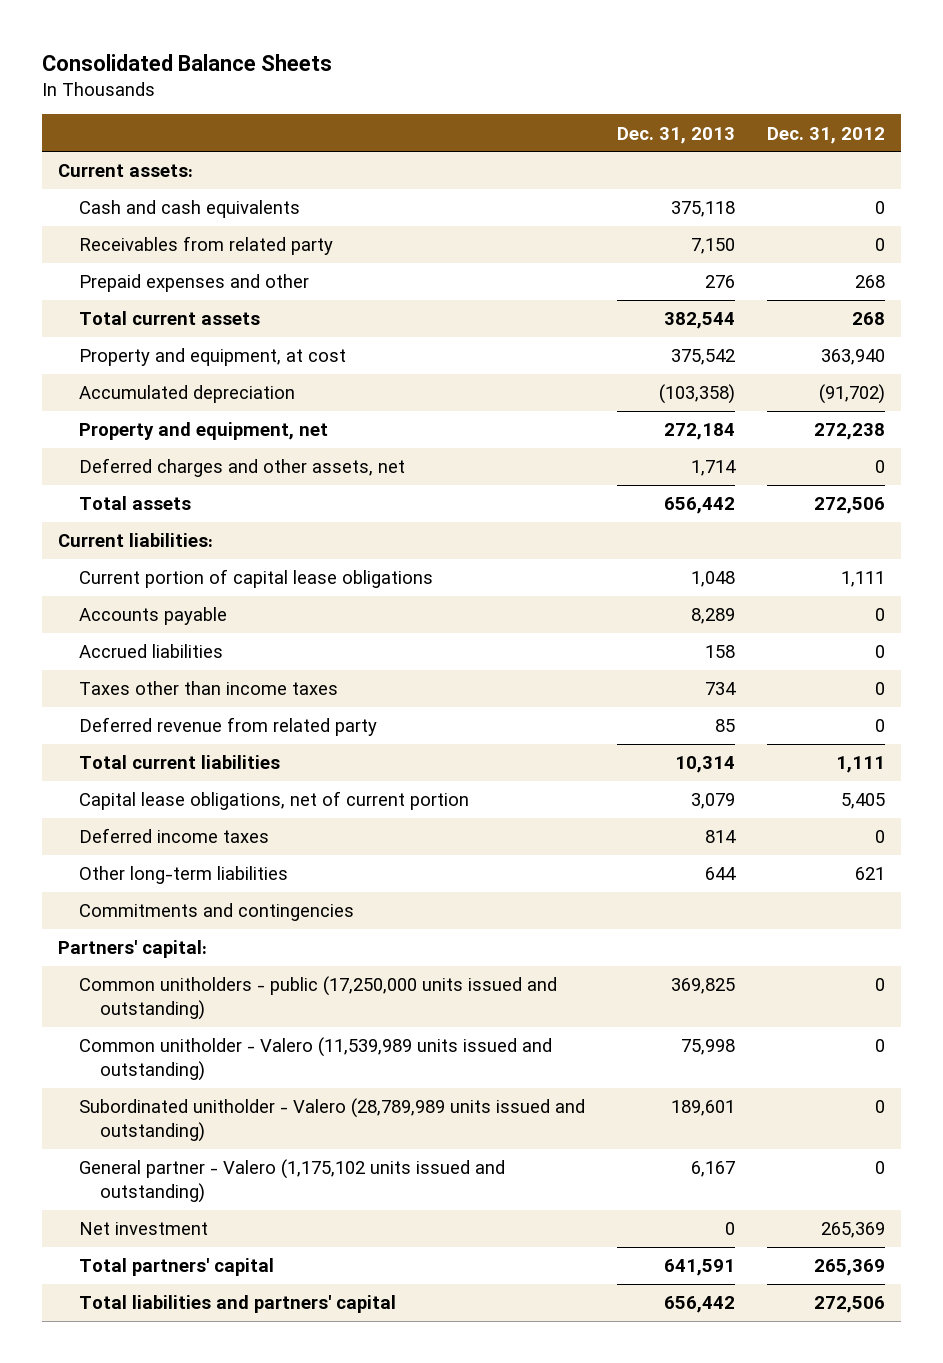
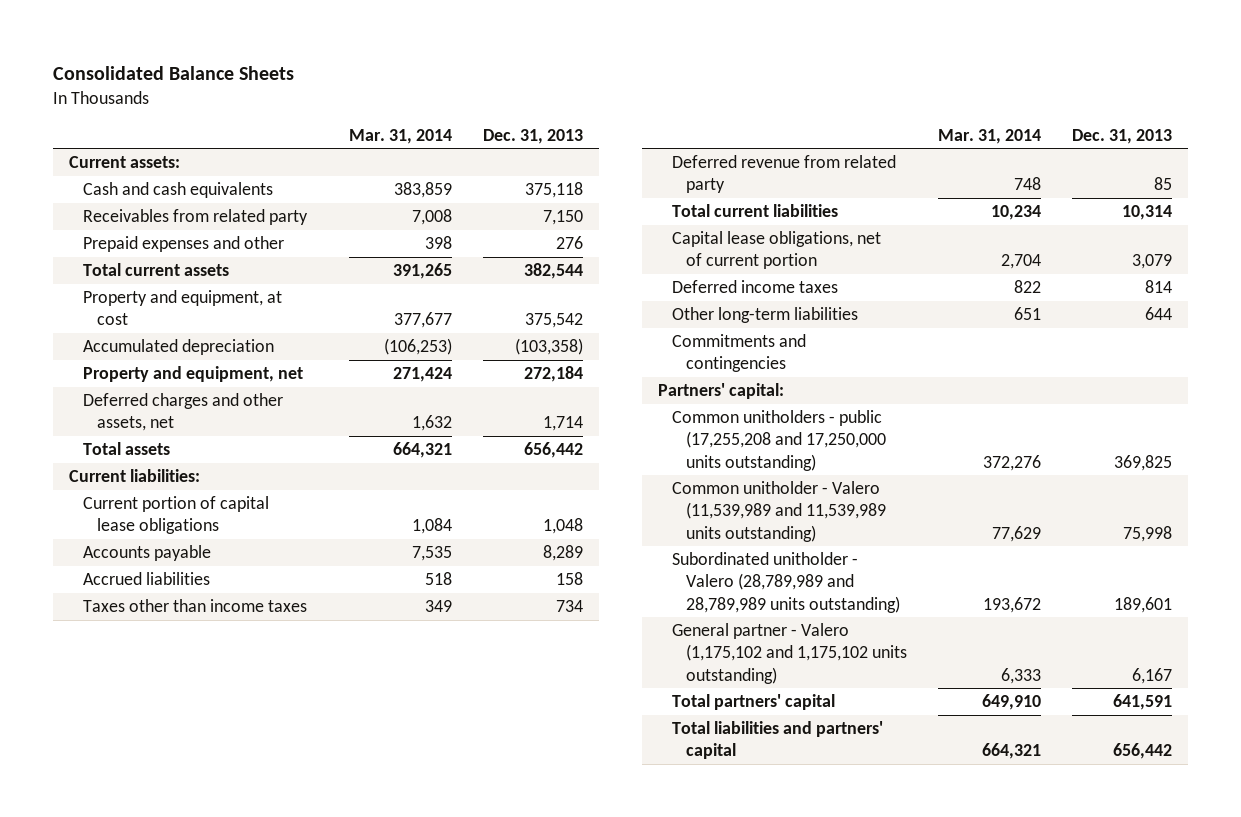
[767,126,886,144] Dec. 31, 2012 -> none
none -> [349,128,453,144] Mar. 31, 2014
[79,1222,209,1236] Net investment -> none
[79,976,558,1020] Common unitholders - public (17,250,000 units issued and outstanding) -> [672,410,887,471] Common unitholders - public (17,255,208 and 17,250,000 units outstanding)
[79,1037,553,1081] Common unitholder - Valero (11,539,989 units issued and outstanding) -> [672,481,887,542] Common unitholder - Valero (11,539,989 and 11,539,989 units outstanding)
[79,1098,586,1142] Subordinated unitholder - Valero (28,789,989 units issued and outstanding) -> [672,552,901,613] Subordinated unitholder - Valero (28,789,989 and 28,789,989 units outstanding)
[79,1159,506,1203] General partner - Valero (1,175,102 units issued and outstanding) -> [672,623,908,684] General partner - Valero (1,175,102 and 1,175,102 units outstanding)

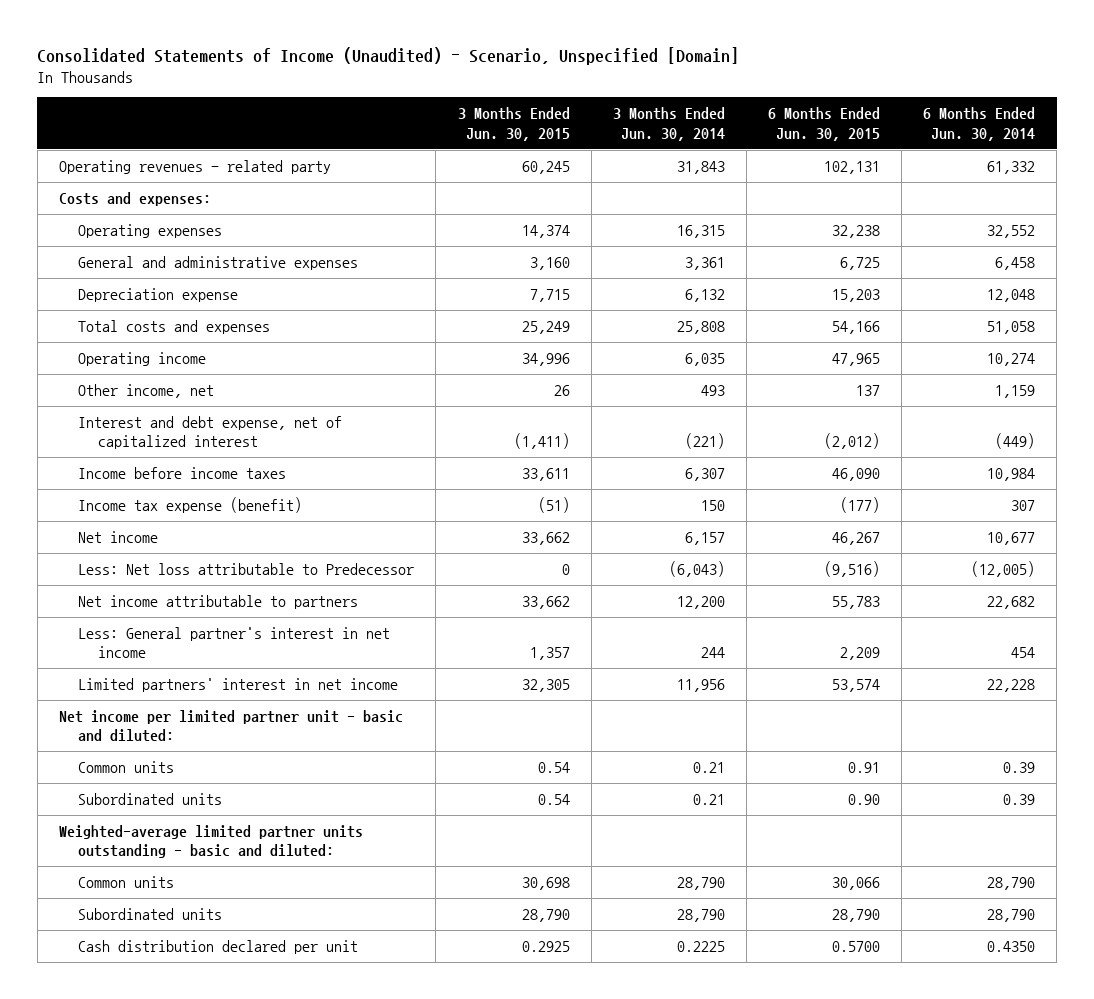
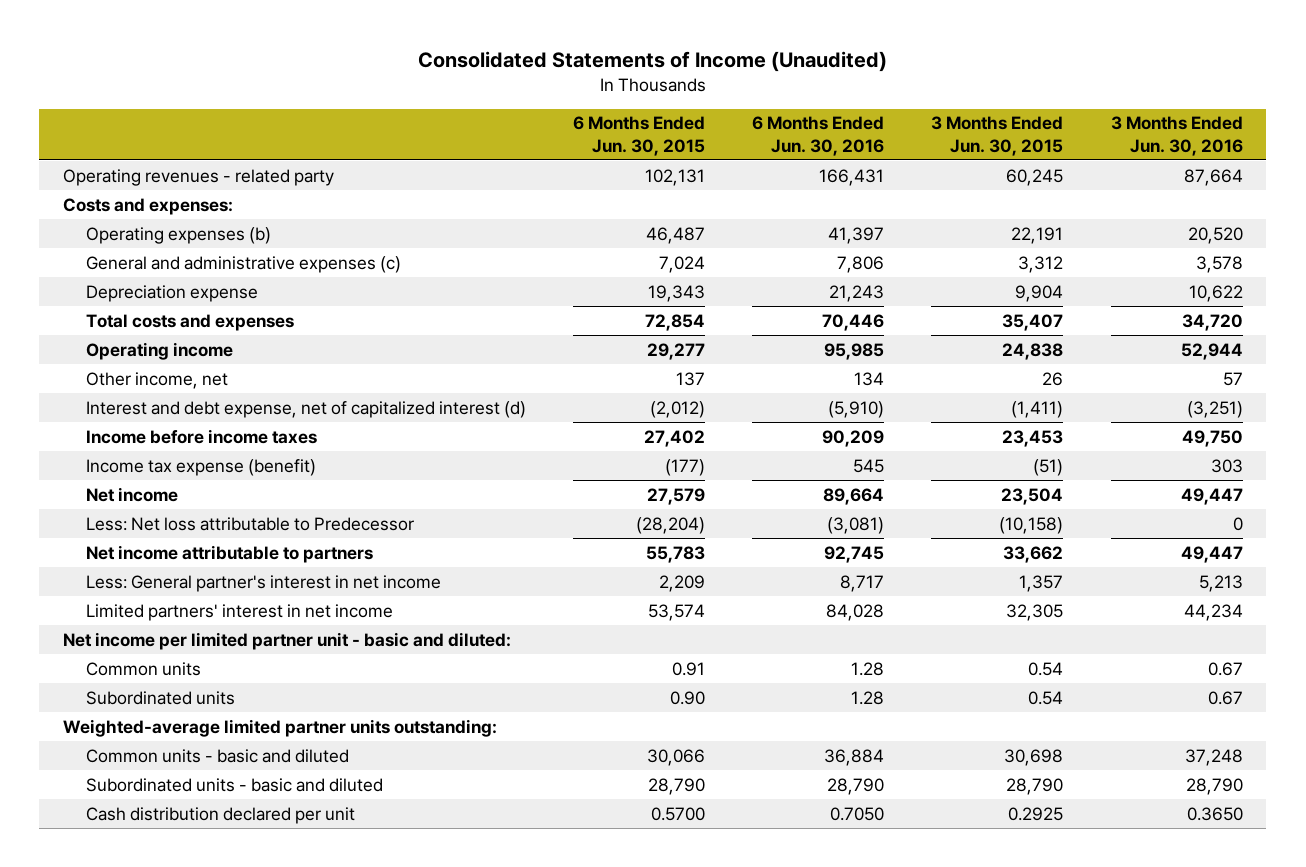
[37,47,740,66] Consolidated Statements of Income (Unaudited) - Scenario, Unspecified [Domain] -> [417,50,887,72] Consolidated Statements of Income (Unaudited)
[612,107,725,141] 3 Months Ended Jun. 30, 2014 -> none
[923,107,1036,141] 6 Months Ended Jun. 30, 2014 -> none
none -> [752,116,885,156] 6 Months Ended Jun. 30, 2016
none -> [1110,116,1243,156] 3 Months Ended Jun. 30, 2016
[78,223,223,238] Operating expenses -> [85,226,271,244] Operating expenses (b)
[521,224,570,238] 14,374 -> [1011,226,1064,244] 22,191
[832,224,881,238] 32,238 -> [645,226,705,244] 46,487
[78,255,359,270] General and administrative expenses -> [85,255,401,273] General and administrative expenses (c)
[529,256,570,270] 3,160 -> [1018,255,1064,273] 3,312
[840,256,881,270] 6,725 -> [658,255,705,273] 7,024
[529,288,570,302] 7,715 -> [1015,284,1064,302] 9,904
[832,288,881,302] 15,203 -> [647,284,705,302] 19,343
[521,320,570,334] 25,249 -> [1002,313,1064,331] 35,407
[832,320,881,334] 54,166 -> [644,313,705,331] 72,854
[521,352,570,366] 34,996 -> [1002,342,1064,360] 24,838
[832,352,881,366] 47,965 -> [646,342,705,360] 29,277
[78,415,343,450] Interest and debt expense, net of capitalized interest -> [85,400,526,418] Interest and debt expense, net of capitalized interest (d)
[521,467,570,481] 33,611 -> [1002,429,1064,447] 23,453
[832,467,881,481] 46,090 -> [643,429,705,447] 27,402
[521,531,570,545] 33,662 -> [1001,487,1064,505] 23,504
[832,531,881,545] 46,267 -> [646,487,705,505] 27,579
[561,563,570,575] 0 -> [999,516,1064,534] (10,158)
[824,560,881,577] (9,516) -> [635,516,705,534] (28,204)
[59,824,364,859] Weighted-average limited partner units outstanding - basic and diluted: -> [63,718,498,737] Weighted-average limited partner units outstanding:
[78,875,175,888] Common units -> [85,748,349,763] Common units - basic and diluted
[78,907,223,920] Subordinated units -> [85,777,383,792] Subordinated units - basic and diluted

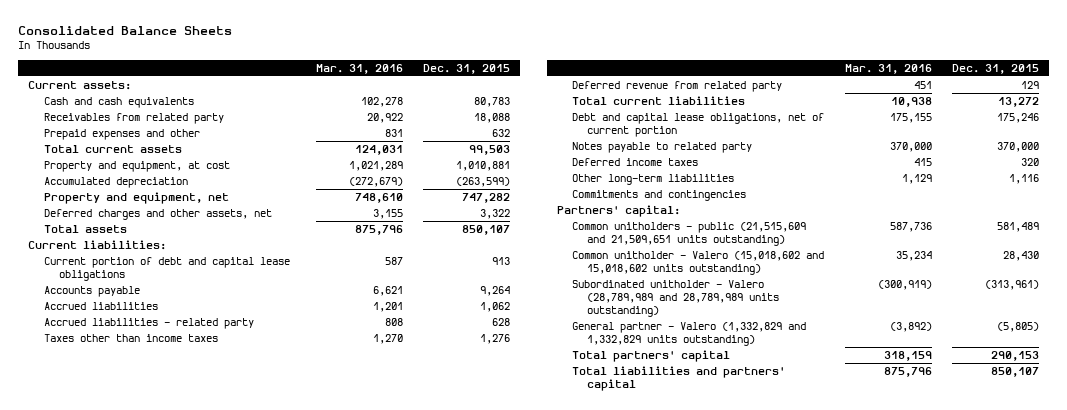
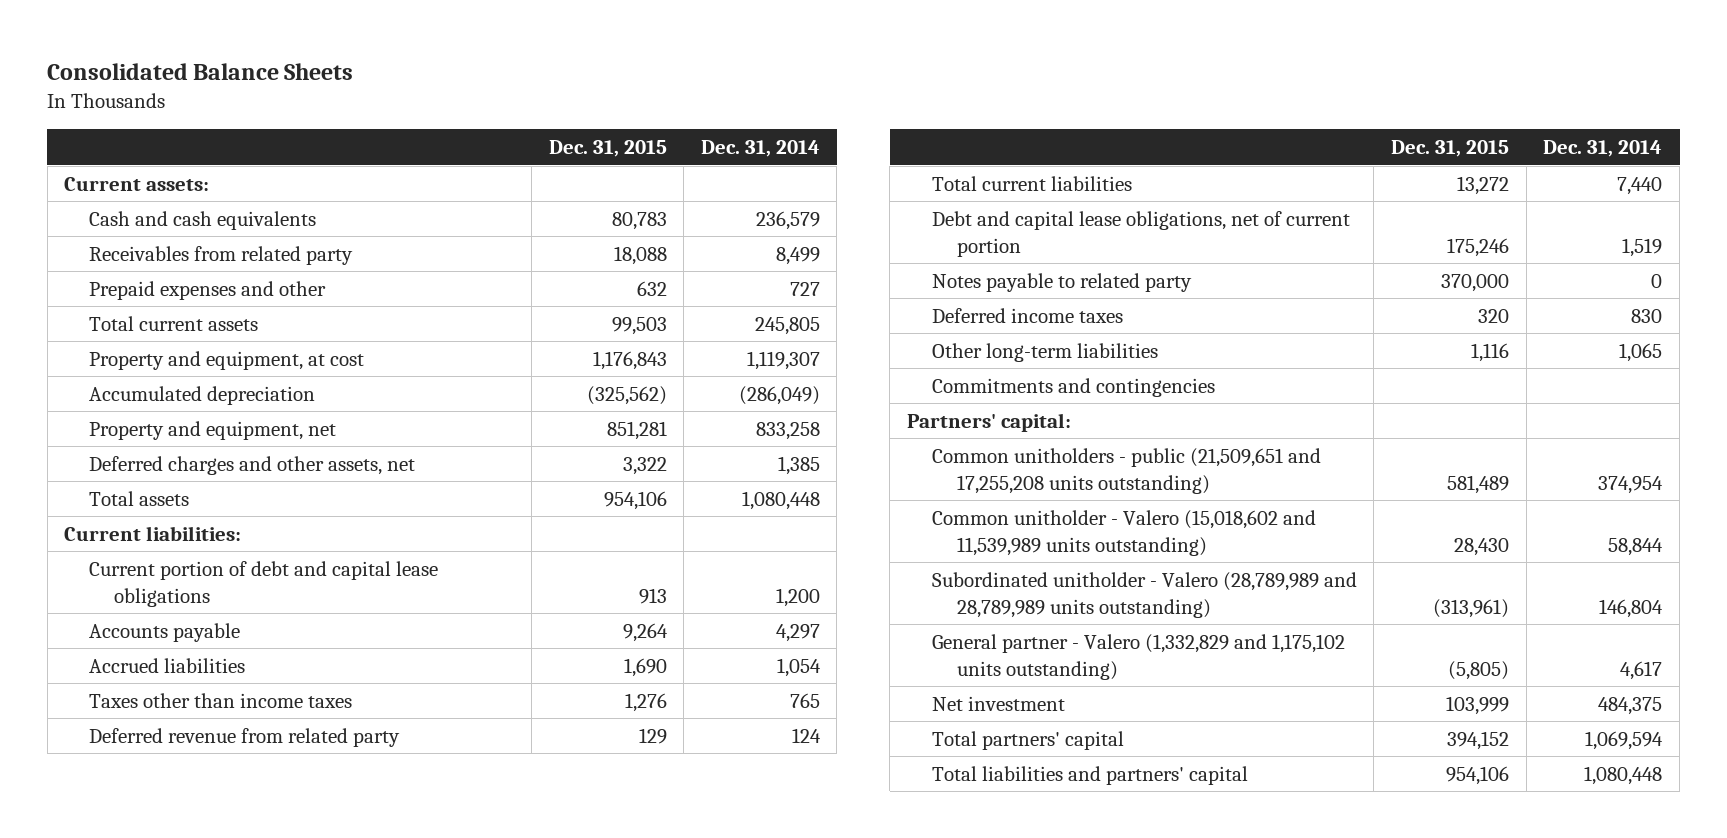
[315,63,403,74] Mar. 31, 2016 -> none
none -> [700,140,820,158] Dec. 31, 2014
[456,161,511,172] 1,010,881 -> [592,350,667,370] 1,176,843
[456,177,511,188] (263,599) -> [586,385,667,405] (325,562)
[462,193,511,204] 747,282 -> [606,420,667,440] 851,281
[462,225,511,236] 850,107 -> [603,490,667,510] 954,106
[43,318,254,330] Accrued liabilities - related party -> none
[480,302,511,313] 1,062 -> [623,657,667,677] 1,690
[572,222,807,246] Common unitholders - public (21,515,609 and 21,509,651 units outstanding) -> [931,447,1321,494] Common unitholders - public (21,509,651 and 17,255,208 units outstanding)
[572,251,825,275] Common unitholder - Valero (15,018,602 and 15,018,602 units outstanding) -> [931,509,1316,556] Common unitholder - Valero (15,018,602 and 11,539,989 units outstanding)
[572,322,807,346] General partner - Valero (1,332,829 and 1,332,829 units outstanding) -> [931,633,1345,680] General partner - Valero (1,332,829 and 1,175,102 units outstanding)
none -> [931,695,1065,711] Net investment
[990,351,1039,362] 290,153 -> [1447,730,1510,750] 394,152
[990,367,1039,378] 850,107 -> [1446,765,1510,785] 954,106

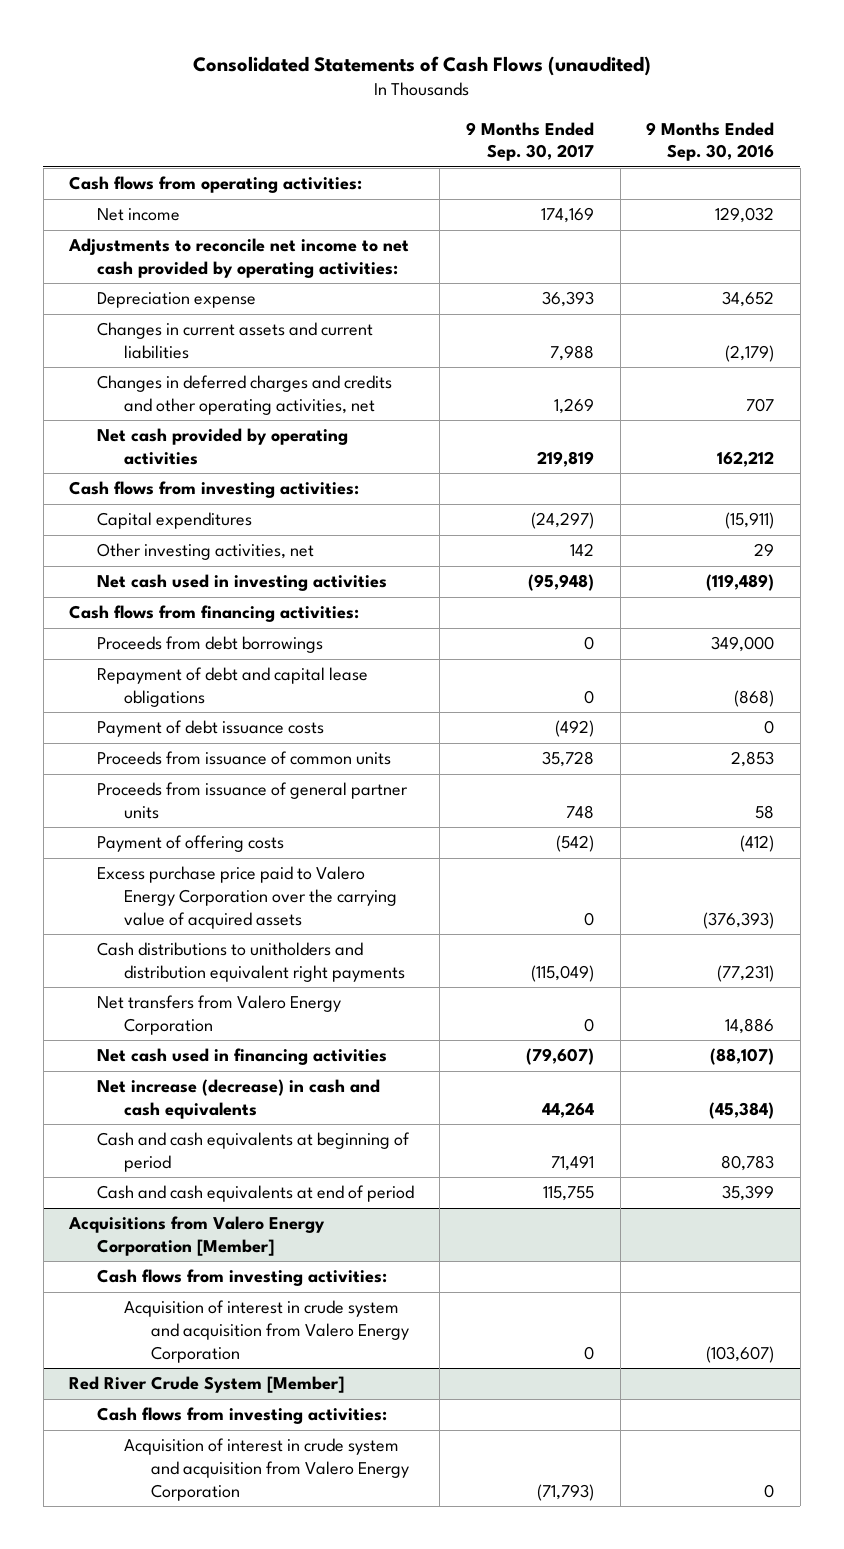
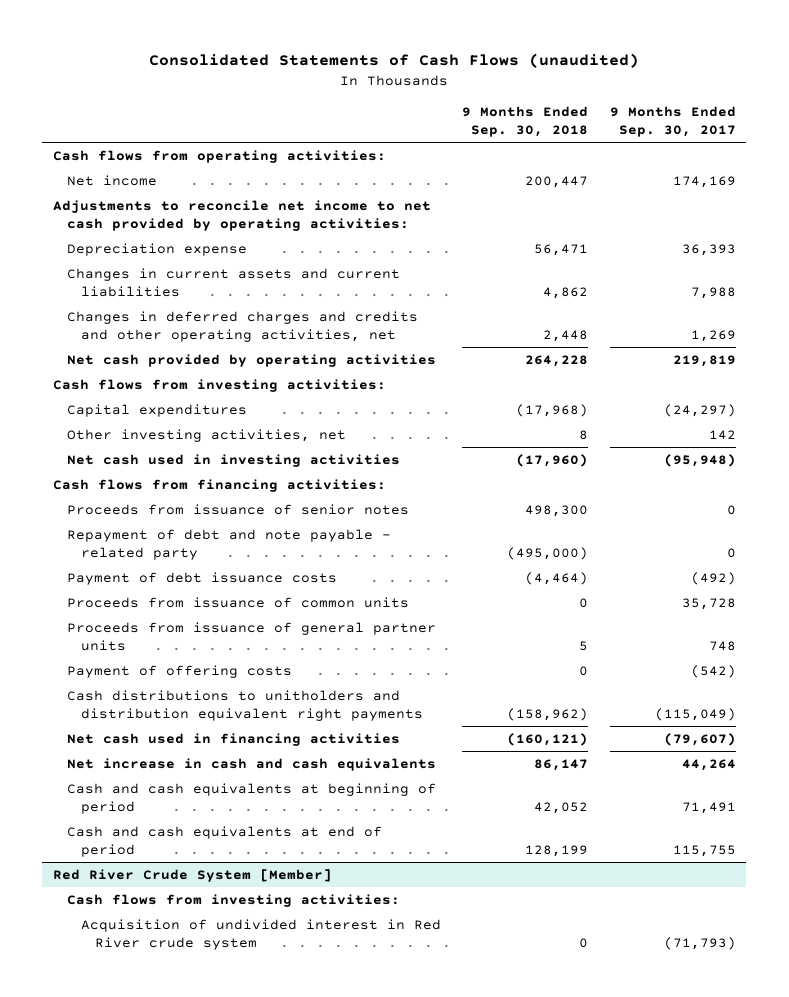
[646,121,775,162] 9 Months Ended Sep. 30, 2016 -> none
none -> [462,105,589,137] 9 Months Ended Sep. 30, 2018
[96,636,323,654] Proceeds from debt borrowings -> none
[96,667,368,708] Repayment of debt and capital lease obligations -> none
none -> [66,503,409,515] Proceeds from issuance of senior notes
none -> [66,528,391,560] Repayment of debt and note payable - related party
[96,866,397,929] Excess purchase price paid to Valero Energy Corporation over the carrying value of acquired assets -> none
[96,995,341,1036] Net transfers from Valero Energy Corporation -> none
[96,1079,380,1120] Net increase (decrease) in cash and cash equivalents -> [66,757,436,771] Net increase in cash and cash equivalents
[68,1216,326,1257] Acquisitions from Valero Energy Corporation [Member] -> none
[96,1269,387,1287] Cash flows from investing activities: -> none
[123,1300,409,1363] Acquisition of interest in crude system and acquisition from Valero Energy Corporation -> none
[123,1438,409,1501] Acquisition of interest in crude system and acquisition from Valero Energy Corporation -> [80,918,441,950] Acquisition of undivided interest in Red River crude system

